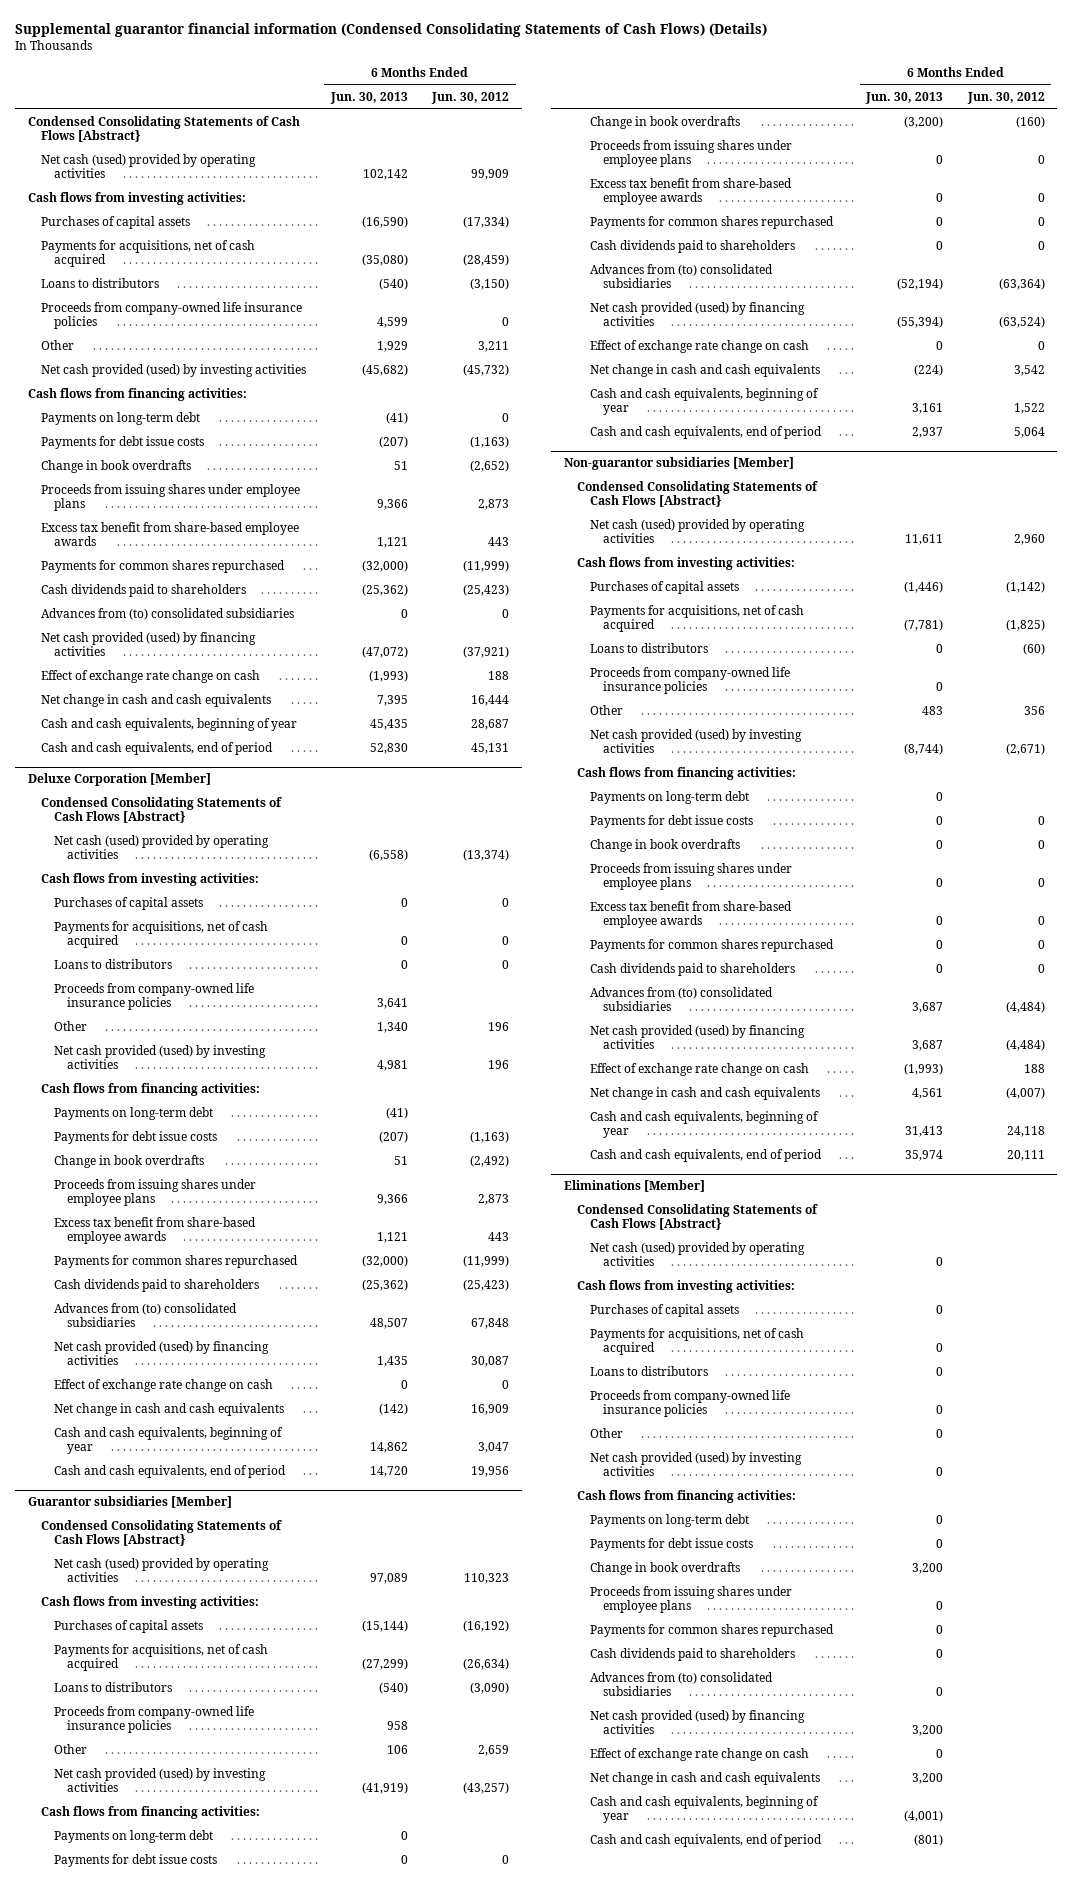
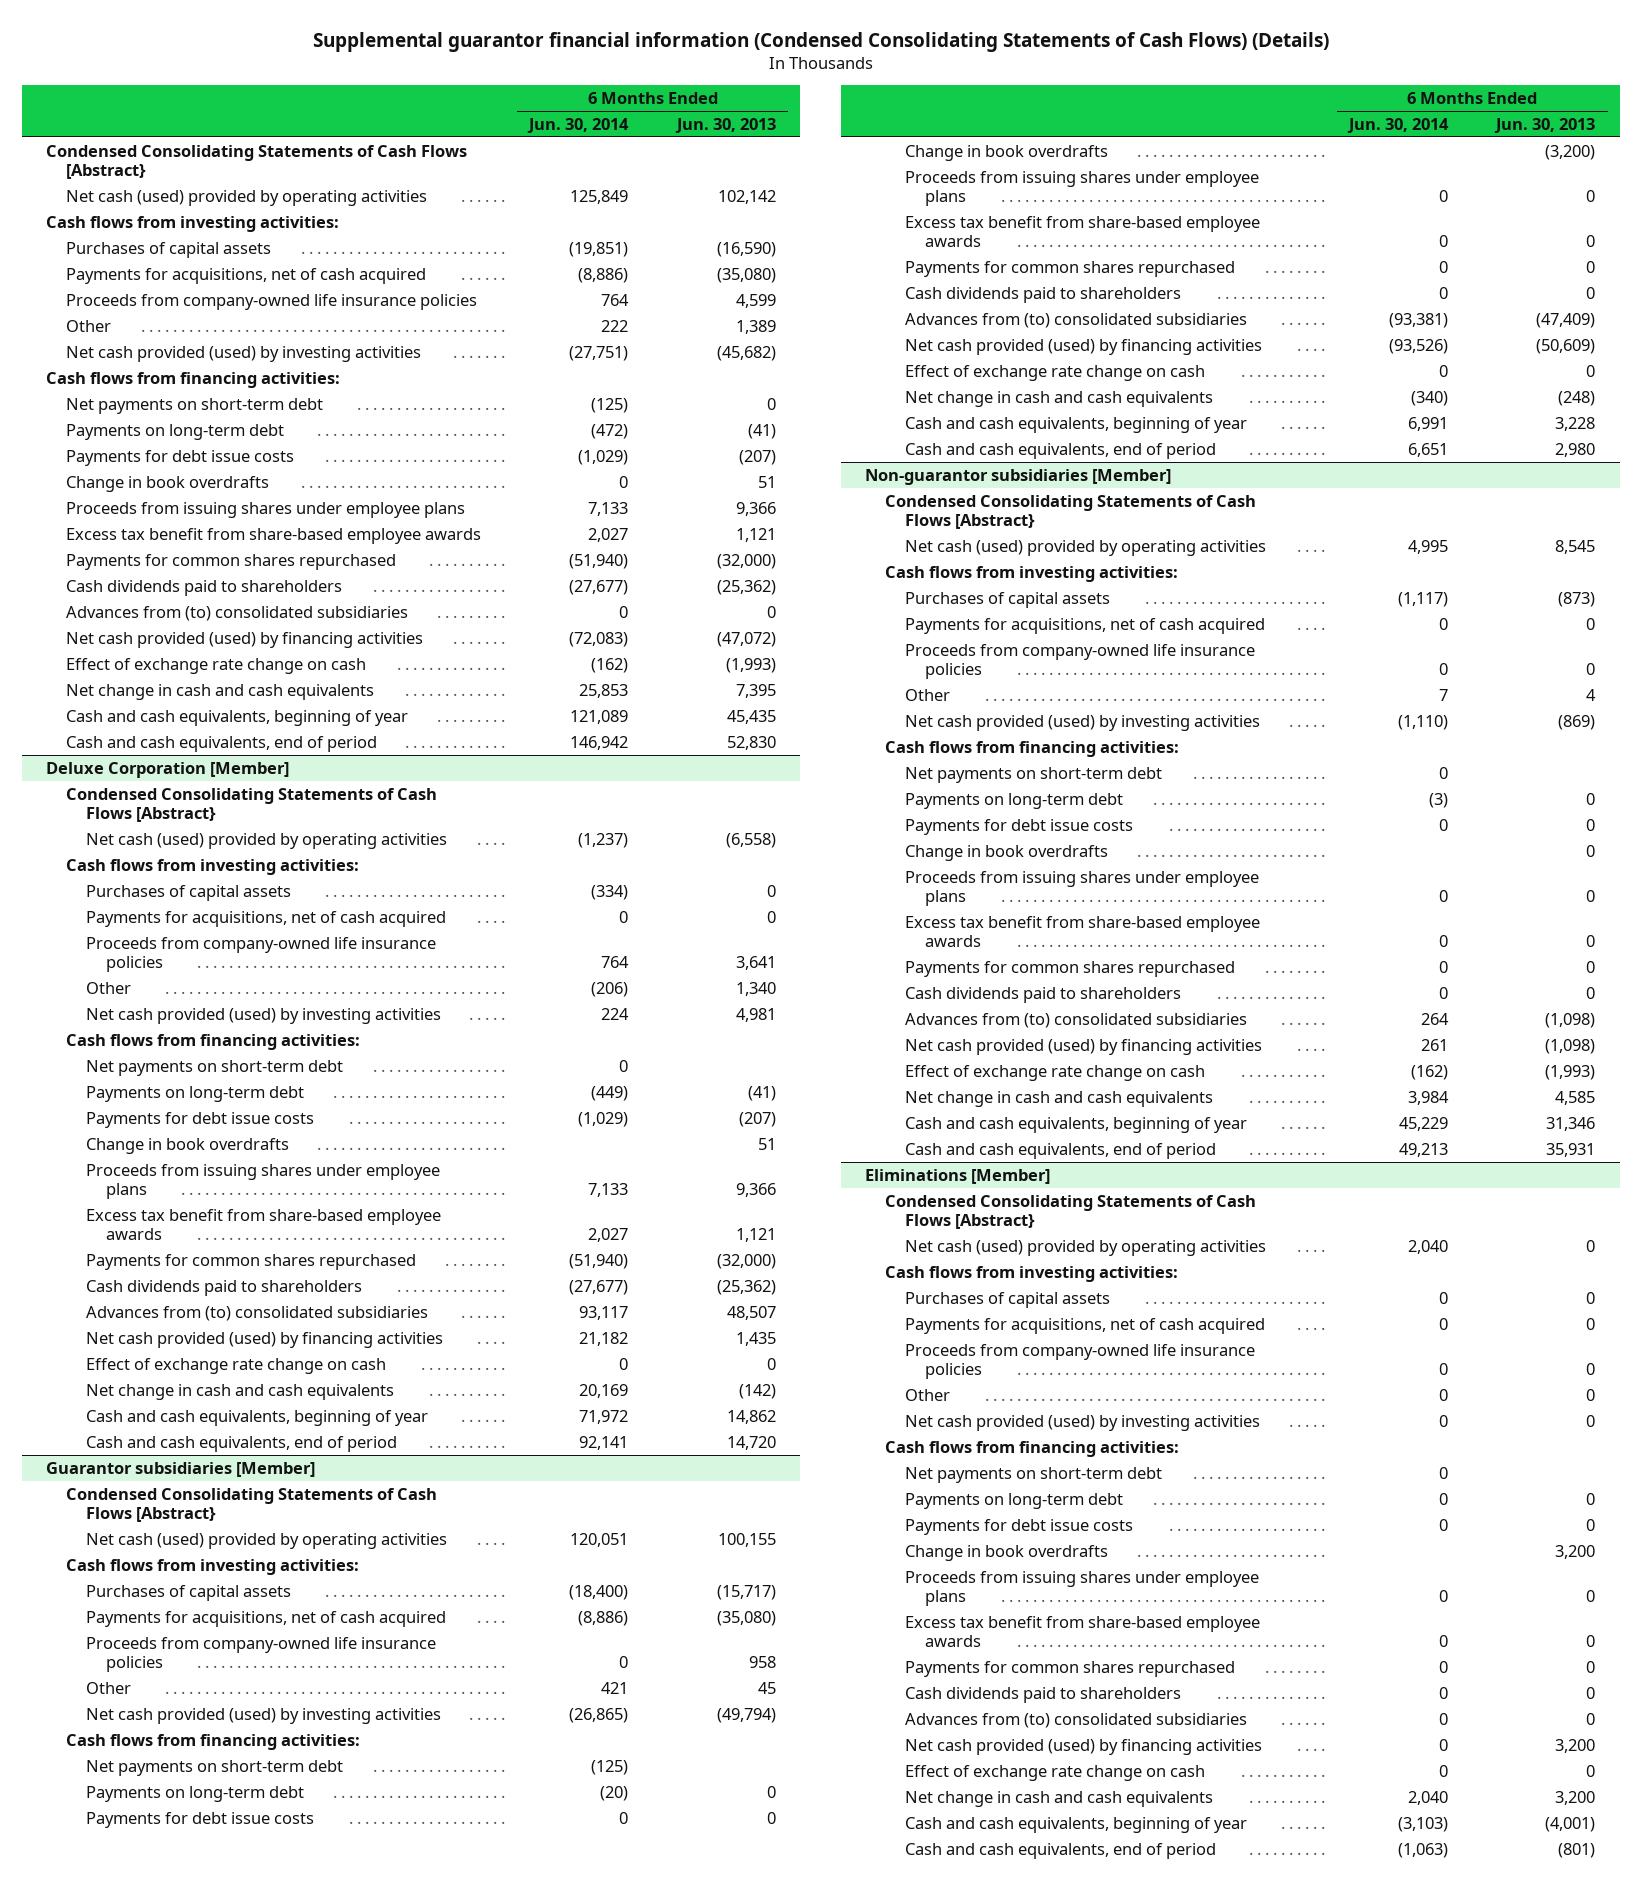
[431,92,510,105] Jun. 30, 2012 -> none
none -> [527,117,630,133] Jun. 30, 2014
[40,278,159,289] Loans to distributors -> none
[376,341,408,353] 1,929 -> [735,319,776,334] 1,389
none -> [65,397,323,414] Net payments on short-term debt
[54,959,173,970] Loans to distributors -> none
none -> [85,1059,343,1076] Net payments on short-term debt
[369,1573,408,1585] 97,089 -> [717,1532,776,1547] 100,155
[54,1682,173,1693] Loans to distributors -> none
[361,1620,408,1633] (15,144) -> [716,1584,776,1600] (15,717)
[361,1658,408,1671] (27,299) -> [716,1610,776,1626] (35,080)
[386,1745,408,1755] 106 -> [757,1681,776,1694] 45
[361,1782,408,1795] (41,919) -> [716,1707,776,1723] (49,794)
none -> [85,1759,343,1776] Net payments on short-term debt
[897,278,944,291] (52,194) -> [1536,312,1596,328] (47,409)
[897,316,944,329] (55,394) -> [1536,338,1596,354] (50,609)
[914,364,944,377] (224) -> [1558,390,1596,406] (248)
[912,403,944,415] 3,161 -> [1555,416,1596,431] 3,228
[912,427,944,439] 2,937 -> [1555,442,1596,457] 2,980
[905,534,944,546] 11,611 -> [1555,539,1596,554] 8,545
[589,643,708,654] Loans to distributors -> none
[904,581,944,594] (1,446) -> [1558,591,1596,607] (873)
[904,619,944,632] (7,781) -> [1586,617,1596,630] 0
[922,706,944,716] 483 -> [1586,688,1597,701] 4
[904,743,944,756] (8,744) -> [1558,714,1596,730] (869)
none -> [905,766,1163,783] Net payments on short-term debt
[912,1002,944,1014] 3,687 -> [1545,1012,1596,1028] (1,098)
[912,1040,944,1052] 3,687 -> [1545,1038,1596,1054] (1,098)
[912,1088,944,1100] 4,561 -> [1555,1090,1596,1105] 4,585
[905,1126,944,1138] 31,413 -> [1546,1116,1596,1131] 31,346
[905,1150,944,1162] 35,974 -> [1546,1142,1596,1157] 35,931
[589,1366,708,1377] Loans to distributors -> none
none -> [905,1466,1163,1483] Net payments on short-term debt
none -> [905,1615,1261,1648] Excess tax benefit from share-based employee awards

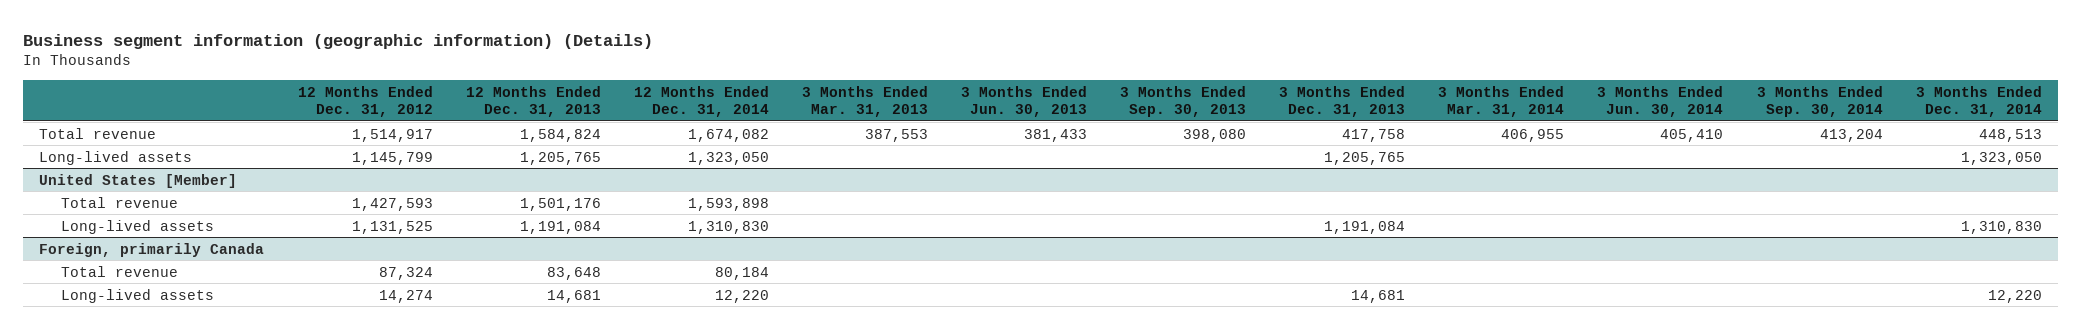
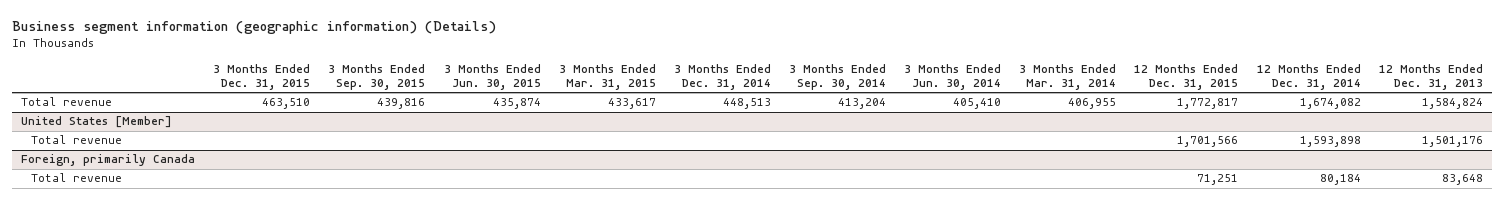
[297,85,433,117] 12 Months Ended Dec. 31, 2012 -> none
[801,85,928,117] 3 Months Ended Mar. 31, 2013 -> none
[961,85,1088,117] 3 Months Ended Jun. 30, 2013 -> none
[1120,85,1247,117] 3 Months Ended Sep. 30, 2013 -> none
[1279,85,1406,117] 3 Months Ended Dec. 31, 2013 -> none
none -> [213,63,311,91] 3 Months Ended Dec. 31, 2015
none -> [328,63,426,91] 3 Months Ended Sep. 30, 2015
none -> [443,63,541,91] 3 Months Ended Jun. 30, 2015
none -> [558,63,656,91] 3 Months Ended Mar. 31, 2015
none -> [1134,63,1239,91] 12 Months Ended Dec. 31, 2015
[39,150,193,165] Long-lived assets -> none
[61,219,215,234] Long-lived assets -> none
[61,288,215,303] Long-lived assets -> none

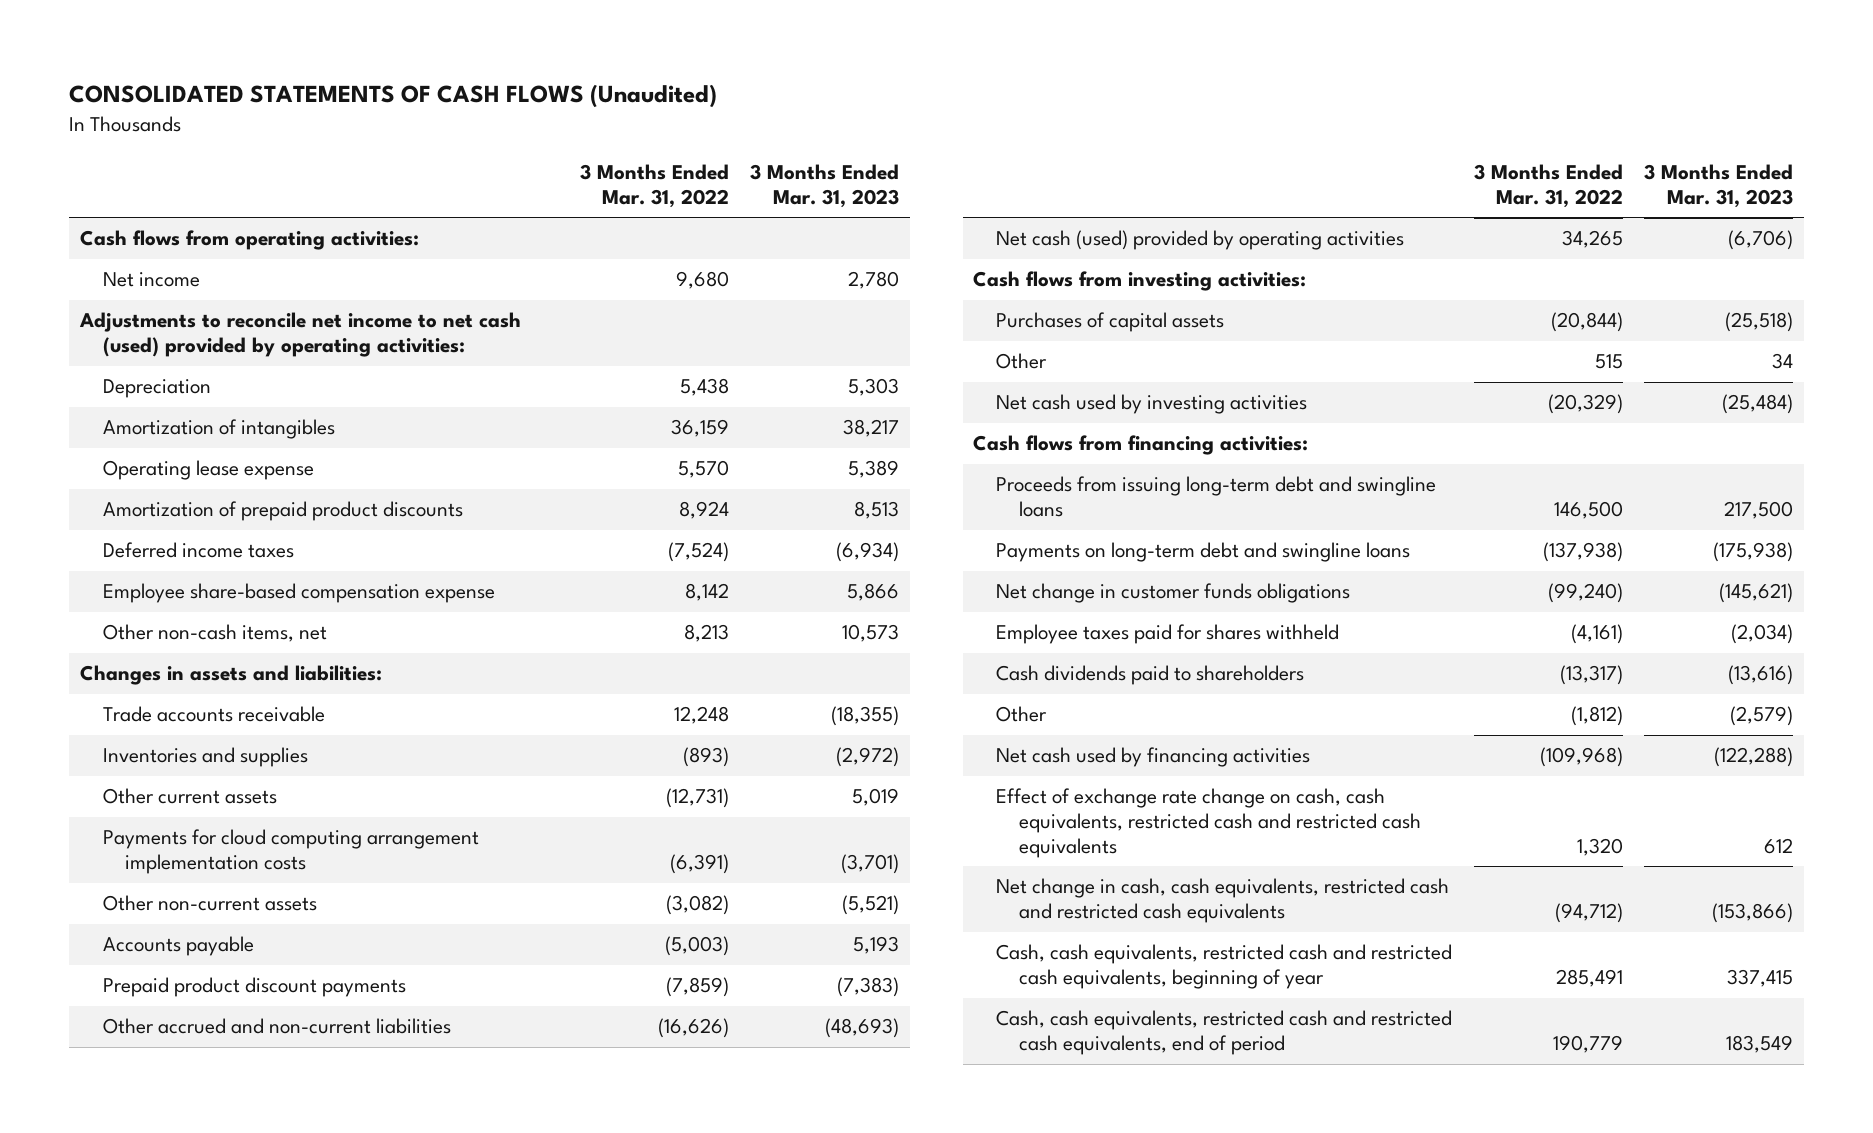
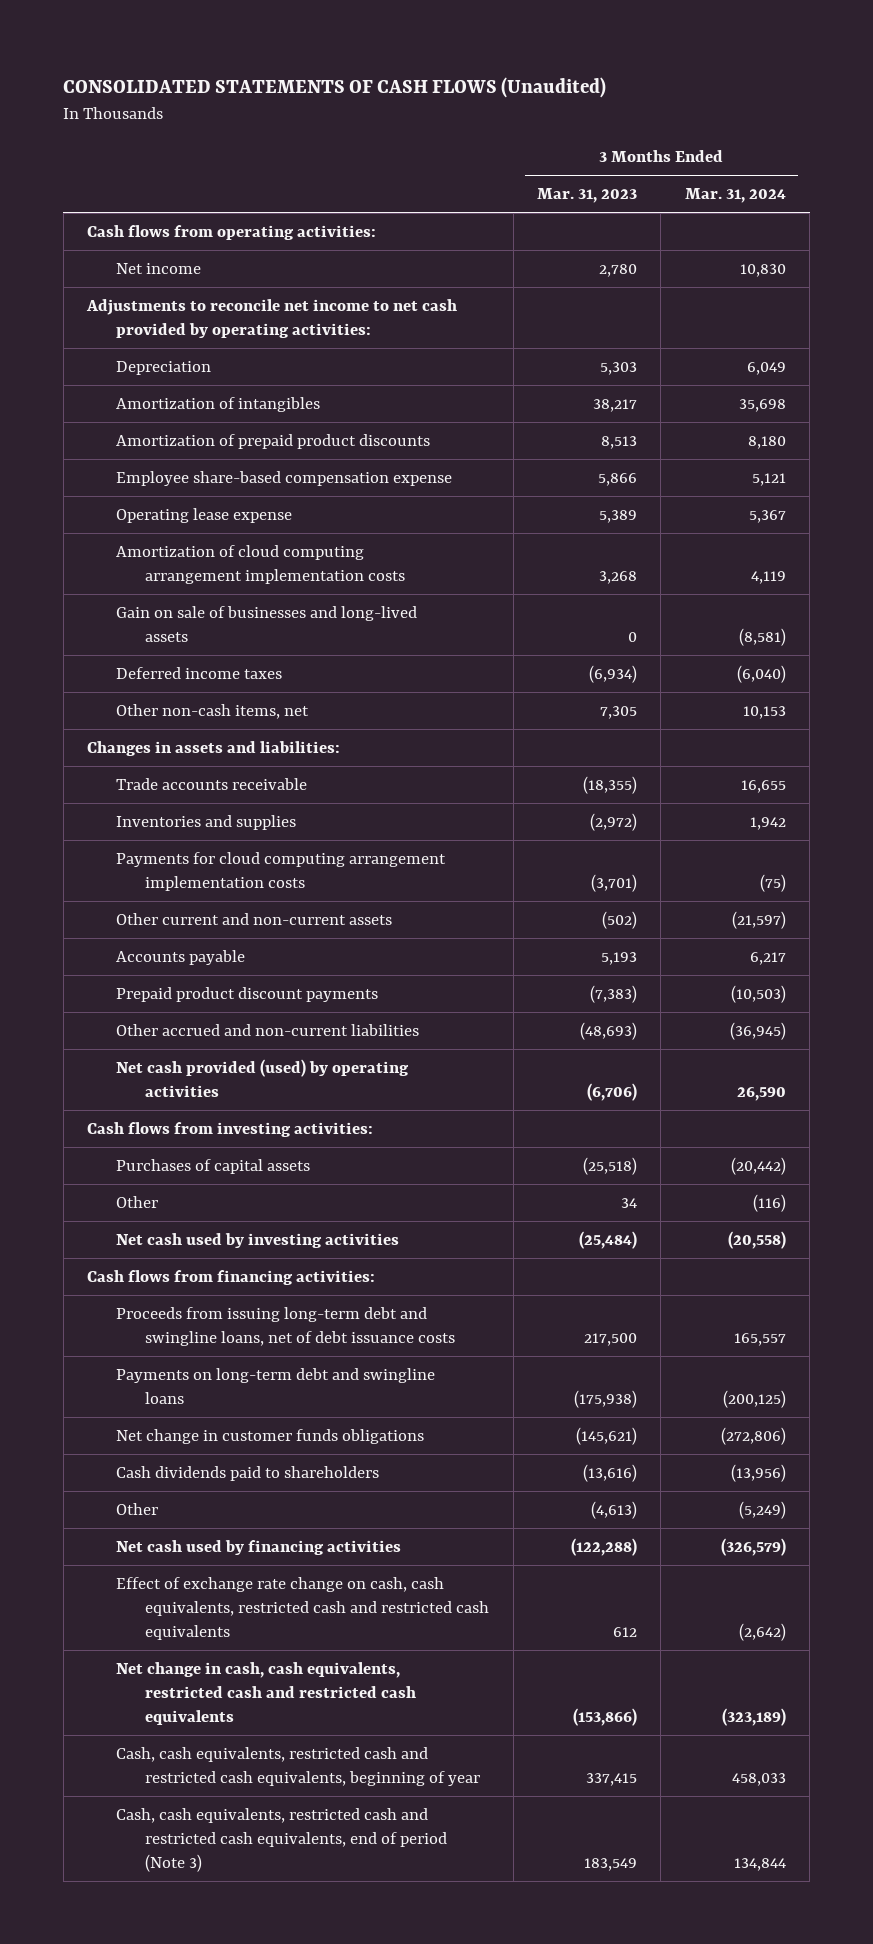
[580,164,730,208] 3 Months Ended Mar. 31, 2022 -> none
none -> [684,188,786,204] Mar. 31, 2024
[79,312,522,358] Adjustments to reconcile net income to net cash (used) provided by operating activities: -> [86,298,458,338] Adjustments to reconcile net income to net cash provided by operating activities:
[102,460,314,481] Operating lease expense -> [116,507,293,523] Operating lease expense
none -> [116,544,406,584] Amortization of cloud computing arrangement implementation costs
none -> [116,605,418,642] Gain on sale of businesses and long-lived assets
[102,542,294,559] Deferred income taxes -> [116,666,283,679] Deferred income taxes
[842,624,900,643] 10,573 -> [599,705,637,719] 7,305
[102,788,277,805] Other current assets -> none
[102,895,317,912] Other non-current assets -> [116,912,393,925] Other current and non-current assets
[842,895,900,916] (5,521) -> [601,910,637,929] (502)
[996,230,1405,251] Net cash (used) provided by operating activities -> [116,1058,410,1097] Net cash provided (used) by operating activities
[996,476,1437,518] Proceeds from issuing long-term debt and swingline loans -> [116,1306,456,1346] Proceeds from issuing long-term debt and swingline loans, net of debt issuance costs
[996,624,1340,645] Employee taxes paid for shares withheld -> none
[1729,706,1793,727] (2,579) -> [590,1500,637,1519] (4,613)
[996,1010,1453,1056] Cash, cash equivalents, restricted cash and restricted cash equivalents, end of period -> [116,1807,448,1872] Cash, cash equivalents, restricted cash and restricted cash equivalents, end of period (Note 3)

